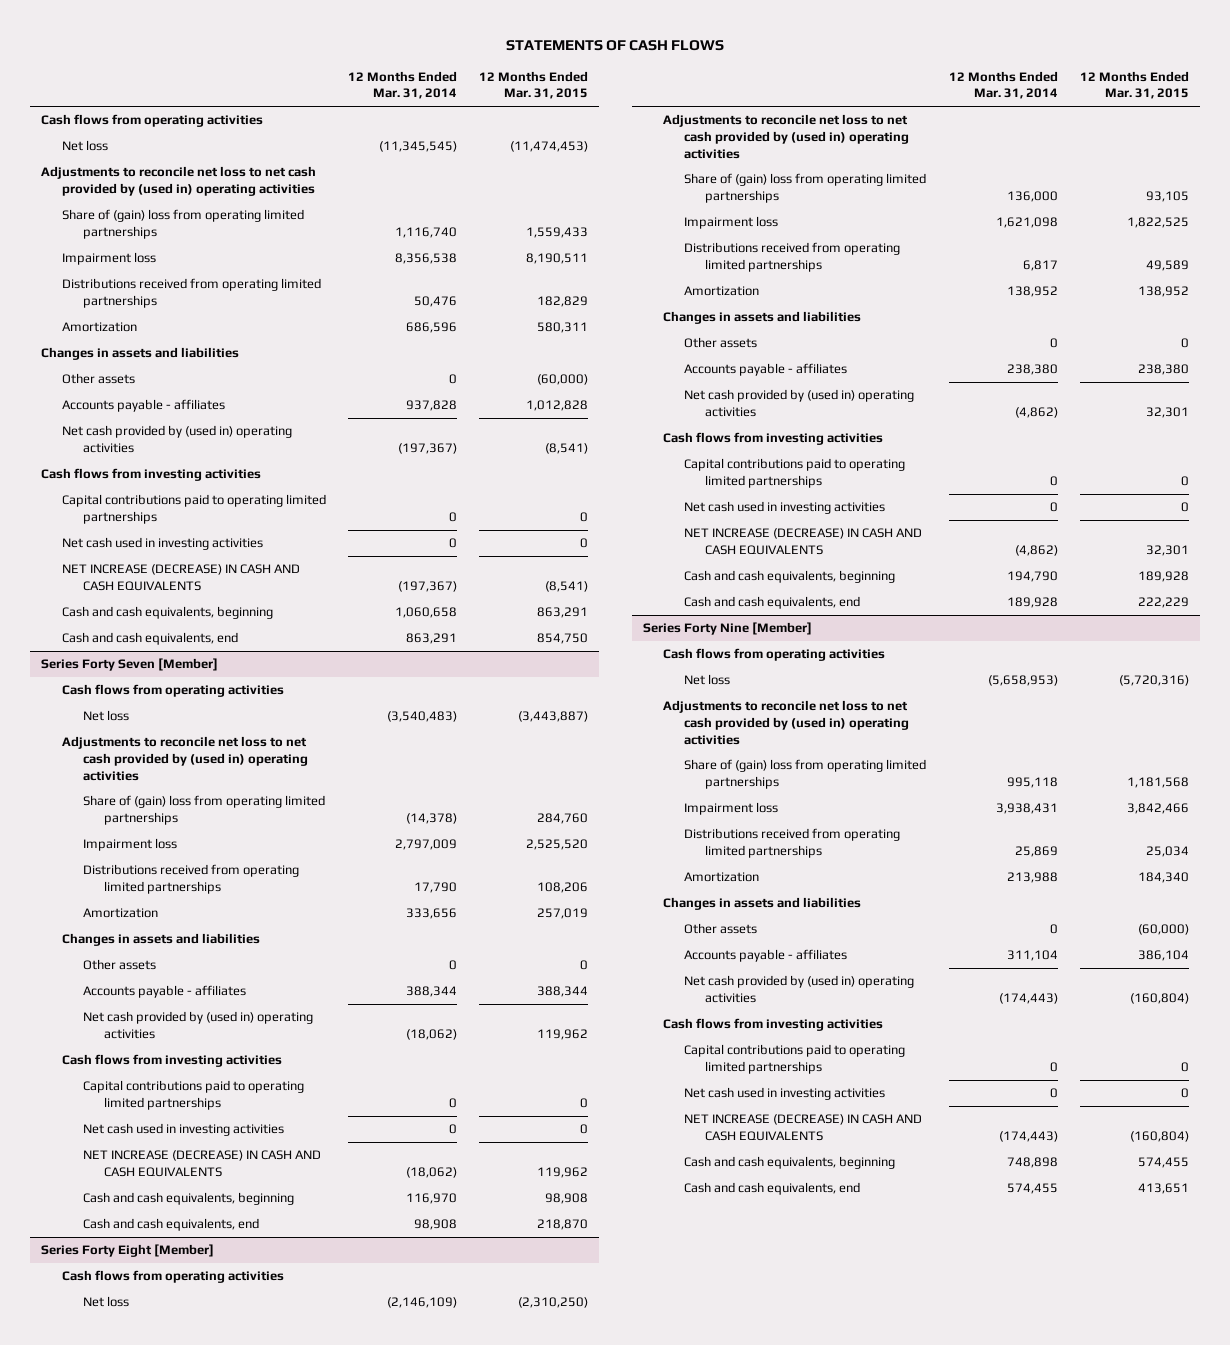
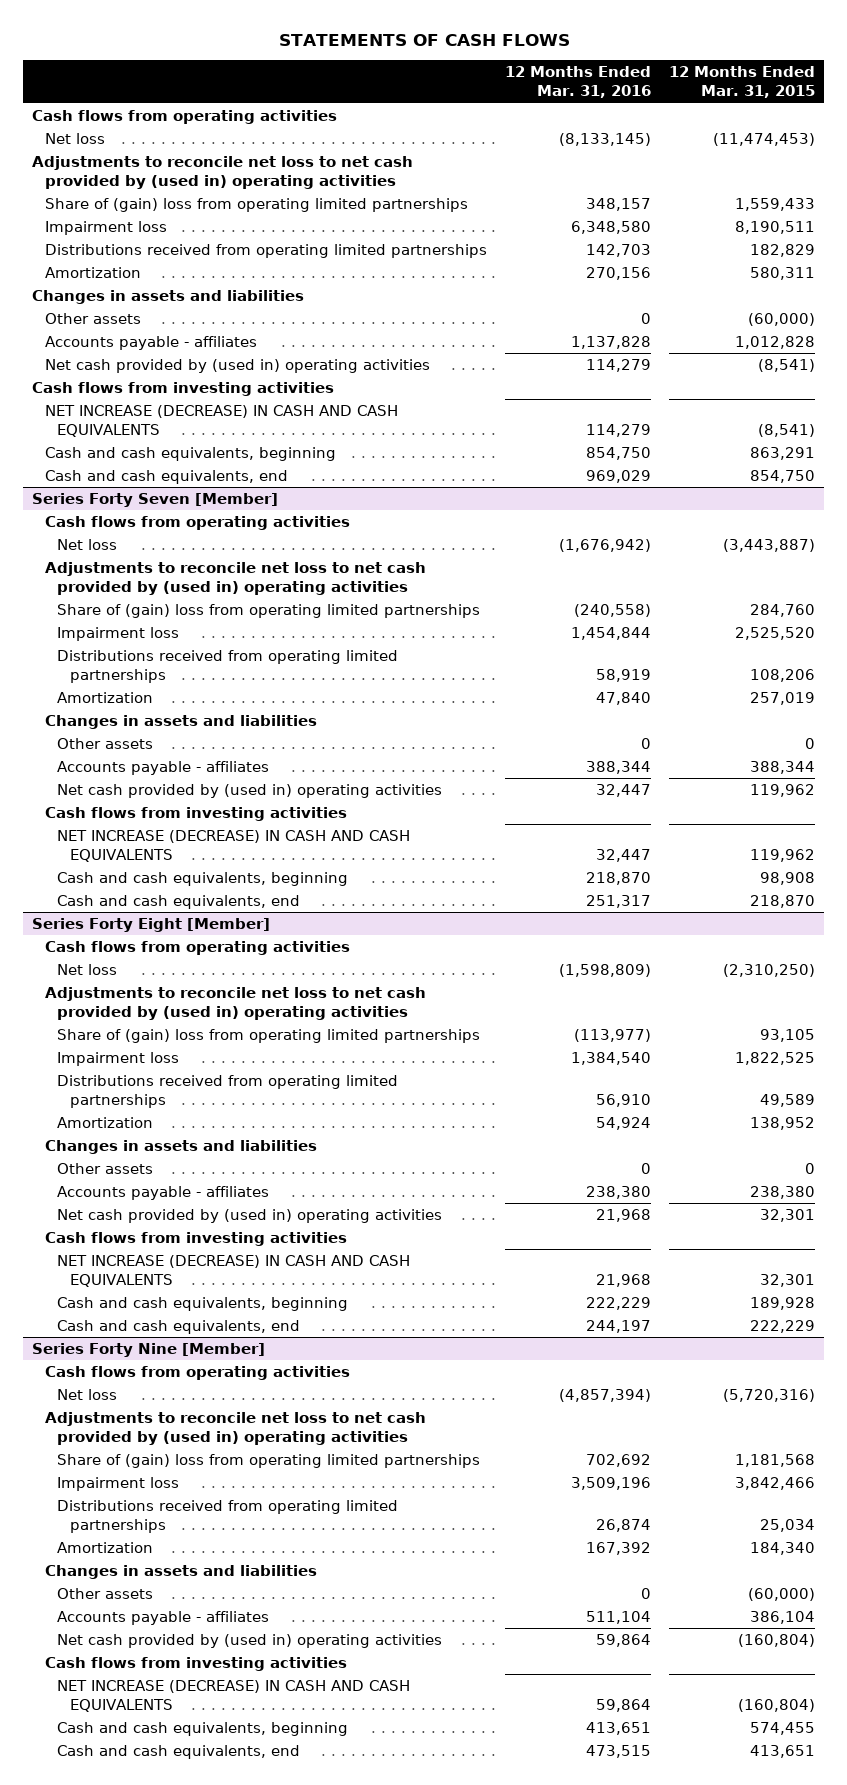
[347,70,457,100] 12 Months Ended Mar. 31, 2014 -> none
none -> [504,66,651,99] 12 Months Ended Mar. 31, 2016
[61,494,326,525] Capital contributions paid to operating limited partnerships -> none
[61,537,263,551] Net cash used in investing activities -> none
[82,1080,304,1111] Capital contributions paid to operating limited partnerships -> none
[82,1123,284,1137] Net cash used in investing activities -> none
[684,458,906,489] Capital contributions paid to operating limited partnerships -> none
[684,501,886,515] Net cash used in investing activities -> none
[684,1044,906,1075] Capital contributions paid to operating limited partnerships -> none
[684,1087,886,1101] Net cash used in investing activities -> none

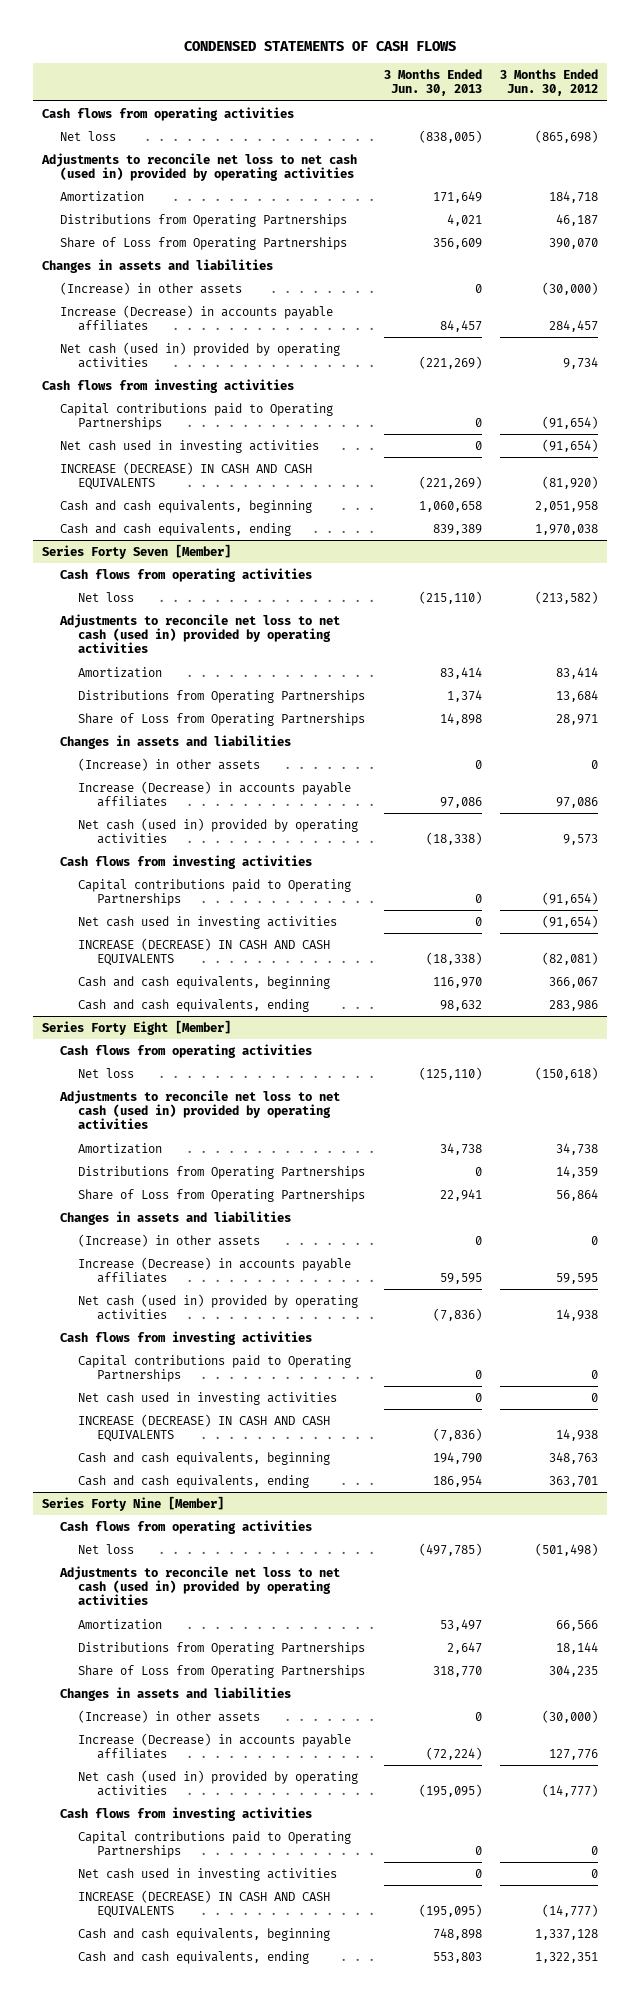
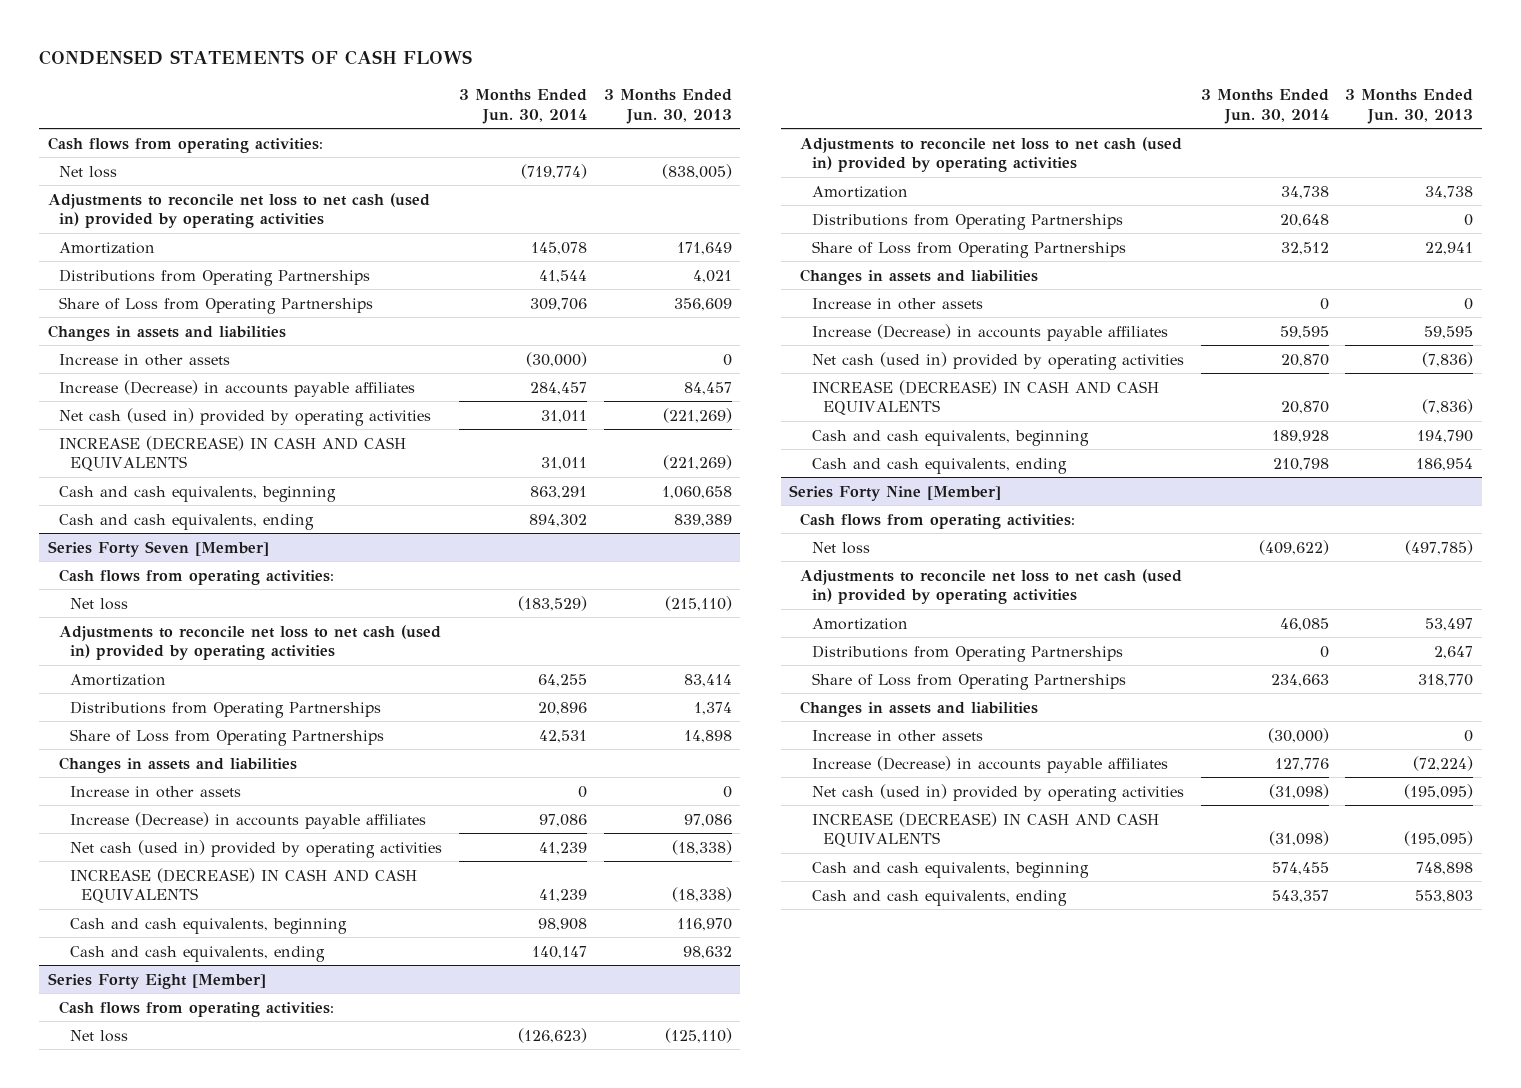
[499,68,598,97] 3 Months Ended Jun. 30, 2012 -> none
none -> [459,88,588,124] 3 Months Ended Jun. 30, 2014
[42,106,295,121] Cash flows from operating activities -> [47,136,323,153] Cash flows from operating activities:
[60,281,243,295] (Increase) in other assets -> [58,353,230,366] Increase in other assets
[42,378,295,393] Cash flows from investing activities -> none
[60,402,334,431] Capital contributions paid to Operating Partnerships -> none
[60,439,320,453] Net cash used in investing activities -> none
[60,567,313,582] Cash flows from operating activities -> [58,568,334,585] Cash flows from operating activities:
[78,757,261,771] (Increase) in other assets -> [70,785,242,798] Increase in other assets
[60,854,313,869] Cash flows from investing activities -> none
[78,878,352,907] Capital contributions paid to Operating Partnerships -> none
[78,915,338,929] Net cash used in investing activities -> none
[60,1043,313,1058] Cash flows from operating activities -> [58,1000,334,1017] Cash flows from operating activities:
[78,1233,261,1247] (Increase) in other assets -> [811,297,983,310] Increase in other assets
[60,1330,313,1345] Cash flows from investing activities -> none
[78,1354,352,1383] Capital contributions paid to Operating Partnerships -> none
[78,1391,338,1405] Net cash used in investing activities -> none
[60,1519,313,1534] Cash flows from operating activities -> [800,512,1076,529] Cash flows from operating activities:
[78,1709,261,1723] (Increase) in other assets -> [811,729,983,742] Increase in other assets
[60,1806,313,1821] Cash flows from investing activities -> none
[78,1830,352,1859] Capital contributions paid to Operating Partnerships -> none
[78,1867,338,1881] Net cash used in investing activities -> none

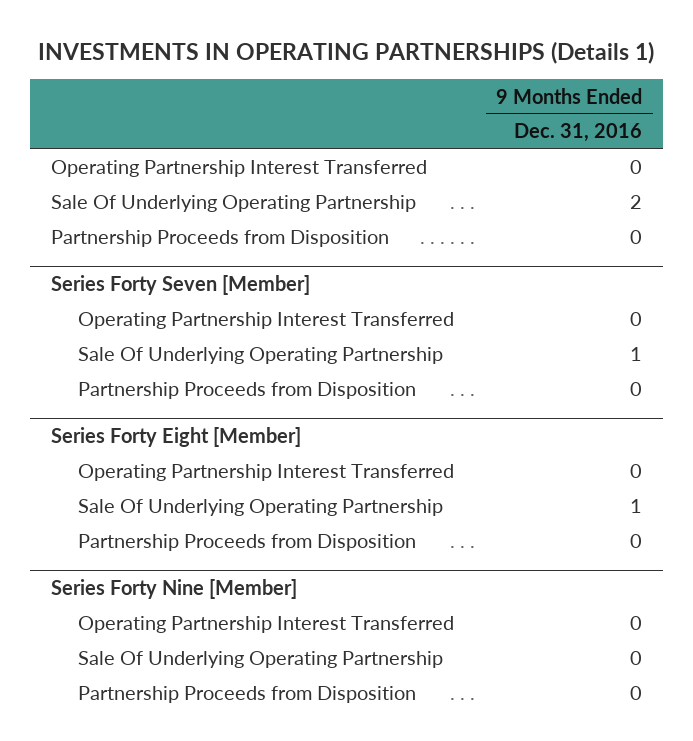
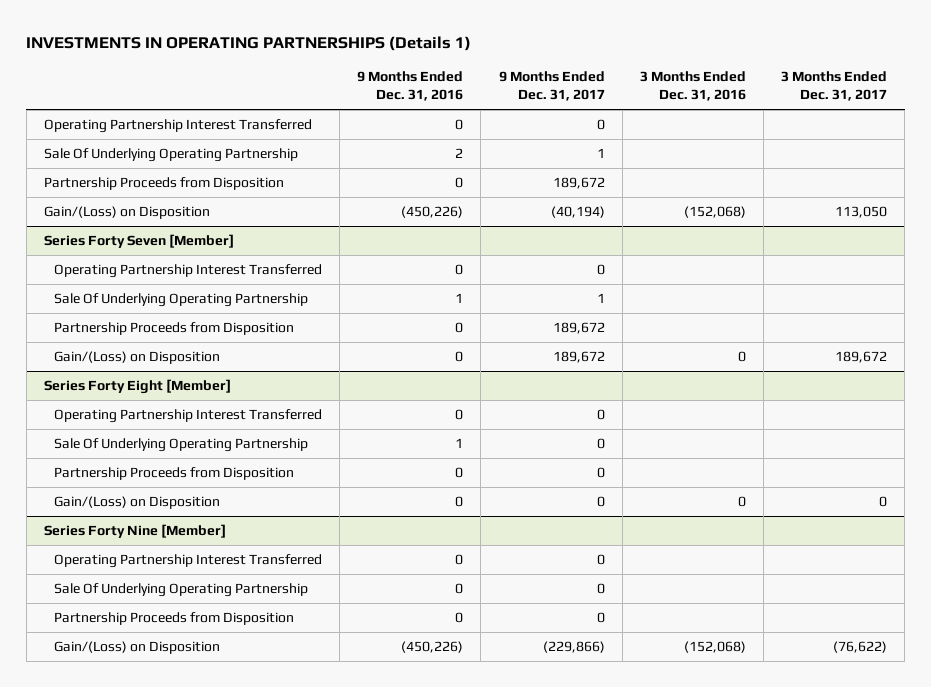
none -> [498,71,605,102] 9 Months Ended Dec. 31, 2017
none -> [639,71,746,102] 3 Months Ended Dec. 31, 2016
none -> [781,71,888,102] 3 Months Ended Dec. 31, 2017
none -> [43,206,210,220] Gain/(Loss) on Disposition
none -> [54,351,221,365] Gain/(Loss) on Disposition
none -> [54,496,221,510] Gain/(Loss) on Disposition
none -> [54,641,221,655] Gain/(Loss) on Disposition

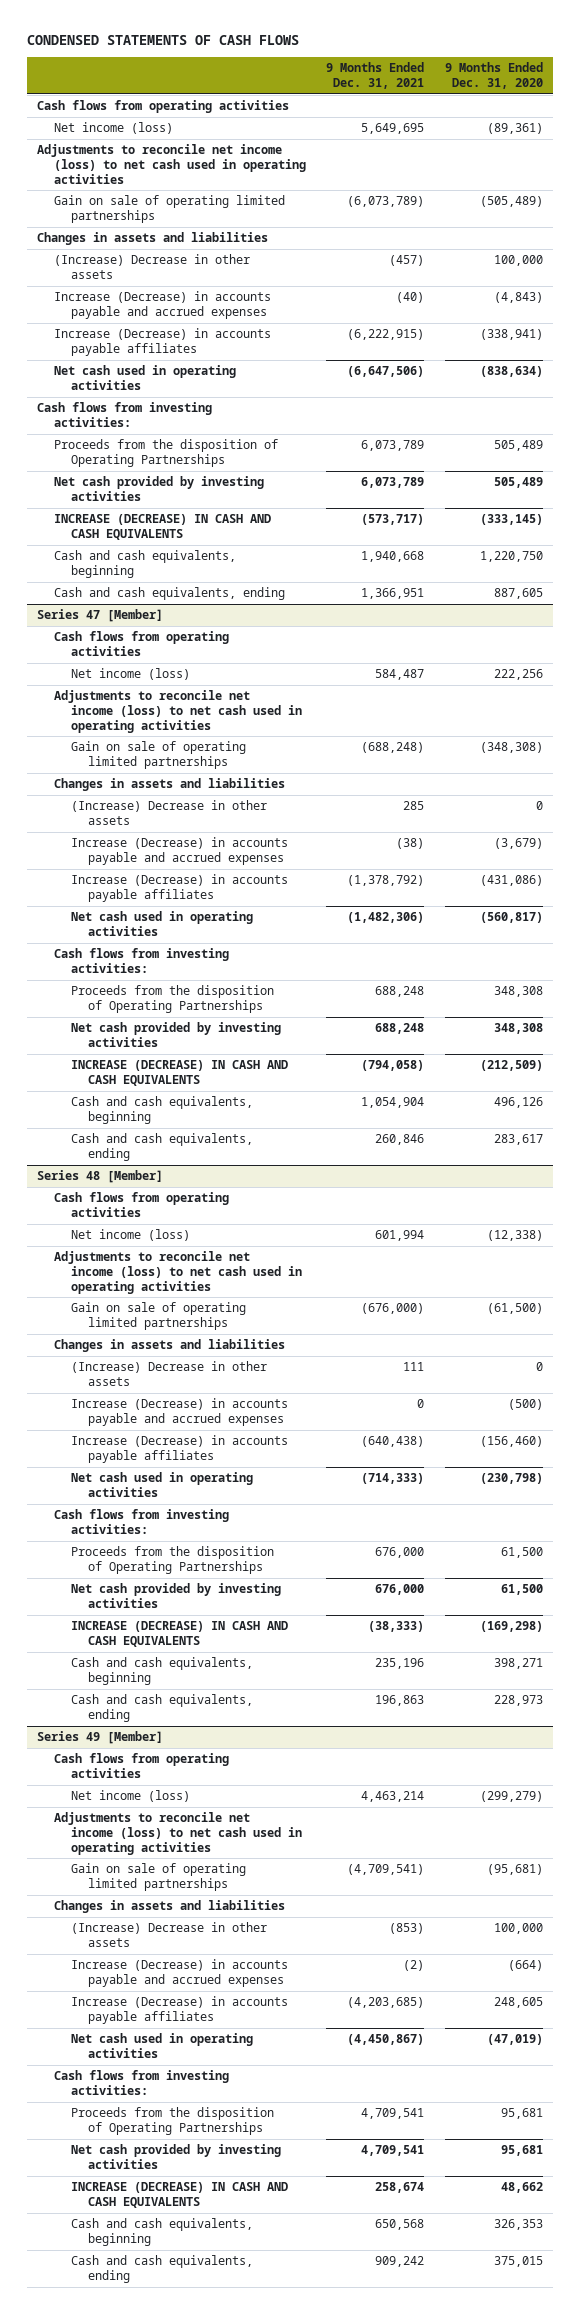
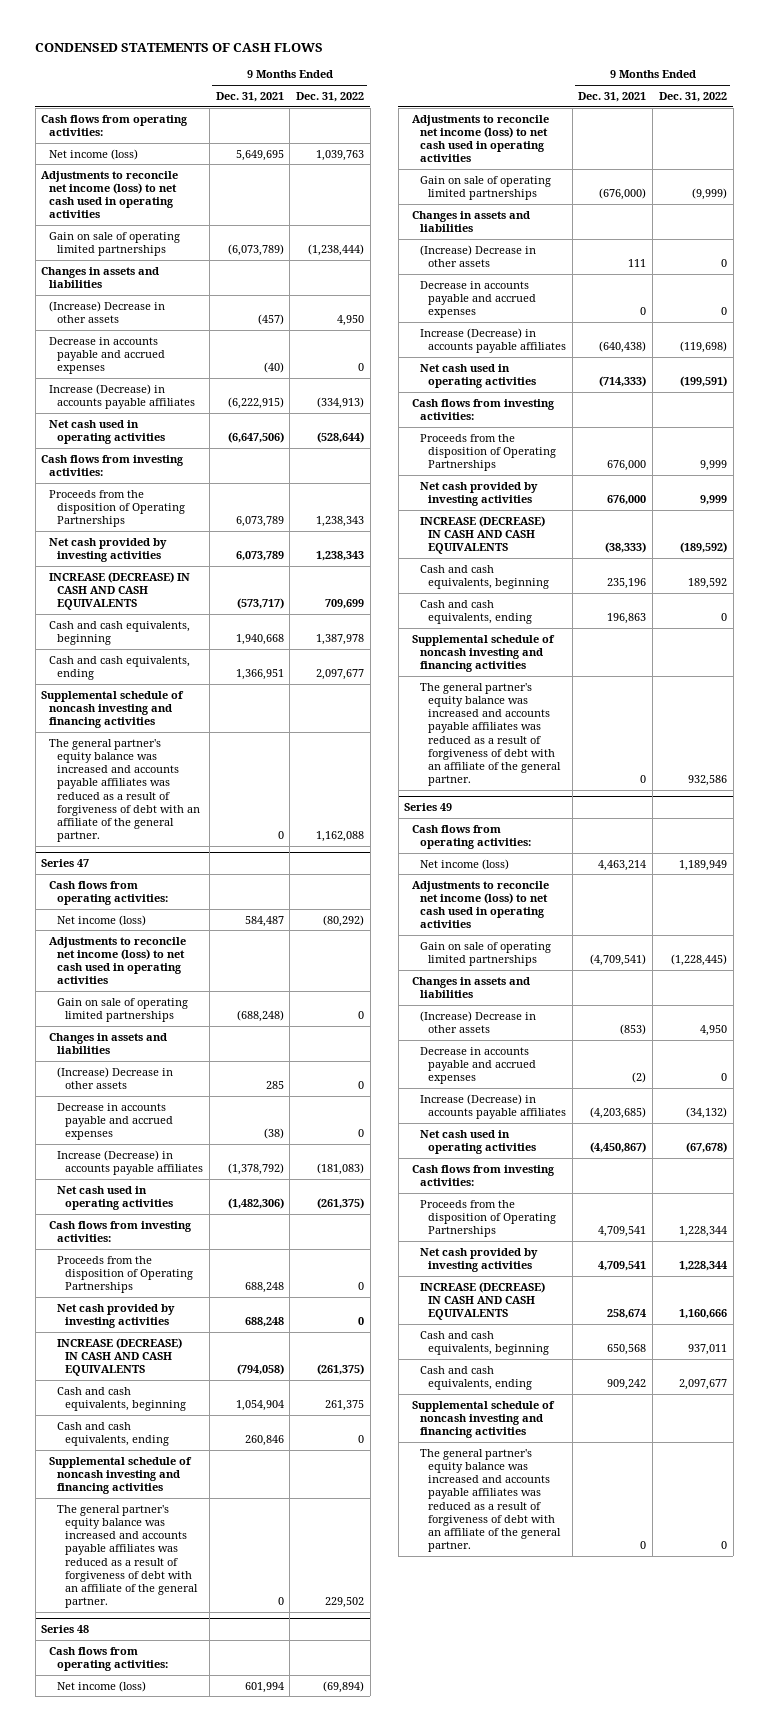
[444,62,543,90] 9 Months Ended Dec. 31, 2020 -> none
none -> [296,91,365,102] Dec. 31, 2022
[36,100,289,114] Cash flows from operating activities -> [41,114,189,136] Cash flows from operating activities:
[54,291,272,320] Increase (Decrease) in accounts payable and accrued expenses -> [49,336,166,375] Decrease in accounts payable and accrued expenses
none -> [41,690,185,729] Supplemental schedule of noncash investing and financing activities
none -> [49,738,201,843] The general partner's equity balance was increased and accounts payable affiliates was reduced as a result of forgiveness of debt with an affiliate of the general partner.
[36,609,163,623] Series 47 [Member] -> [41,859,90,868] Series 47
[54,631,230,657] Cash flows from operating activities -> [49,880,169,905] Cash flows from operating activities:
[71,837,289,866] Increase (Decrease) in accounts payable and accrued expenses -> [57,1102,174,1141] Decrease in accounts payable and accrued expenses
none -> [49,1456,193,1495] Supplemental schedule of noncash investing and financing activities
none -> [57,1504,199,1609] The general partner's equity balance was increased and accounts payable affiliates was reduced as a result of forgiveness of debt with an affiliate of the general partner.
[36,1170,163,1184] Series 48 [Member] -> [41,1625,90,1634] Series 48
[54,1192,230,1218] Cash flows from operating activities -> [49,1646,169,1671] Cash flows from operating activities:
[71,1398,289,1427] Increase (Decrease) in accounts payable and accrued expenses -> [420,280,536,319] Decrease in accounts payable and accrued expenses
none -> [412,634,556,673] Supplemental schedule of noncash investing and financing activities
none -> [420,682,561,787] The general partner's equity balance was increased and accounts payable affiliates was reduced as a result of forgiveness of debt with an affiliate of the general partner.
[36,1731,163,1745] Series 49 [Member] -> [404,803,453,812] Series 49
[54,1753,230,1779] Cash flows from operating activities -> [412,824,532,849] Cash flows from operating activities:
[71,1959,289,1988] Increase (Decrease) in accounts payable and accrued expenses -> [420,1046,536,1085] Decrease in accounts payable and accrued expenses
none -> [412,1400,556,1439] Supplemental schedule of noncash investing and financing activities
none -> [420,1448,561,1553] The general partner's equity balance was increased and accounts payable affiliates was reduced as a result of forgiveness of debt with an affiliate of the general partner.

